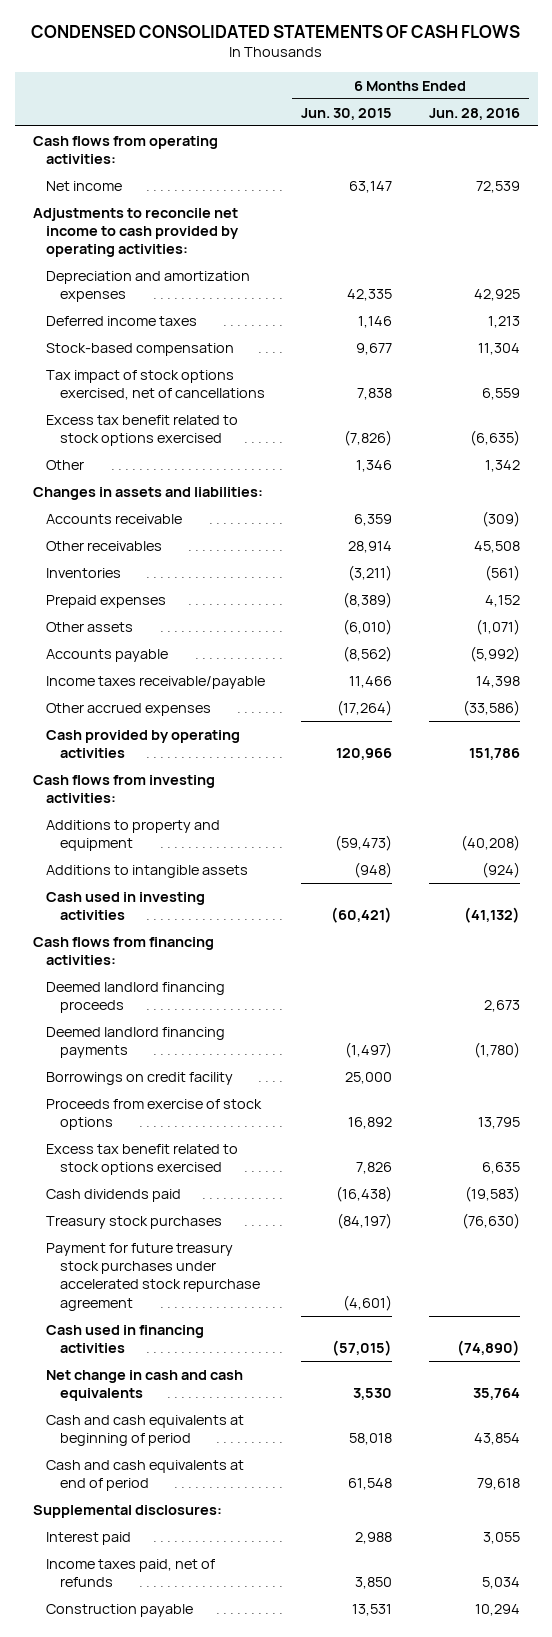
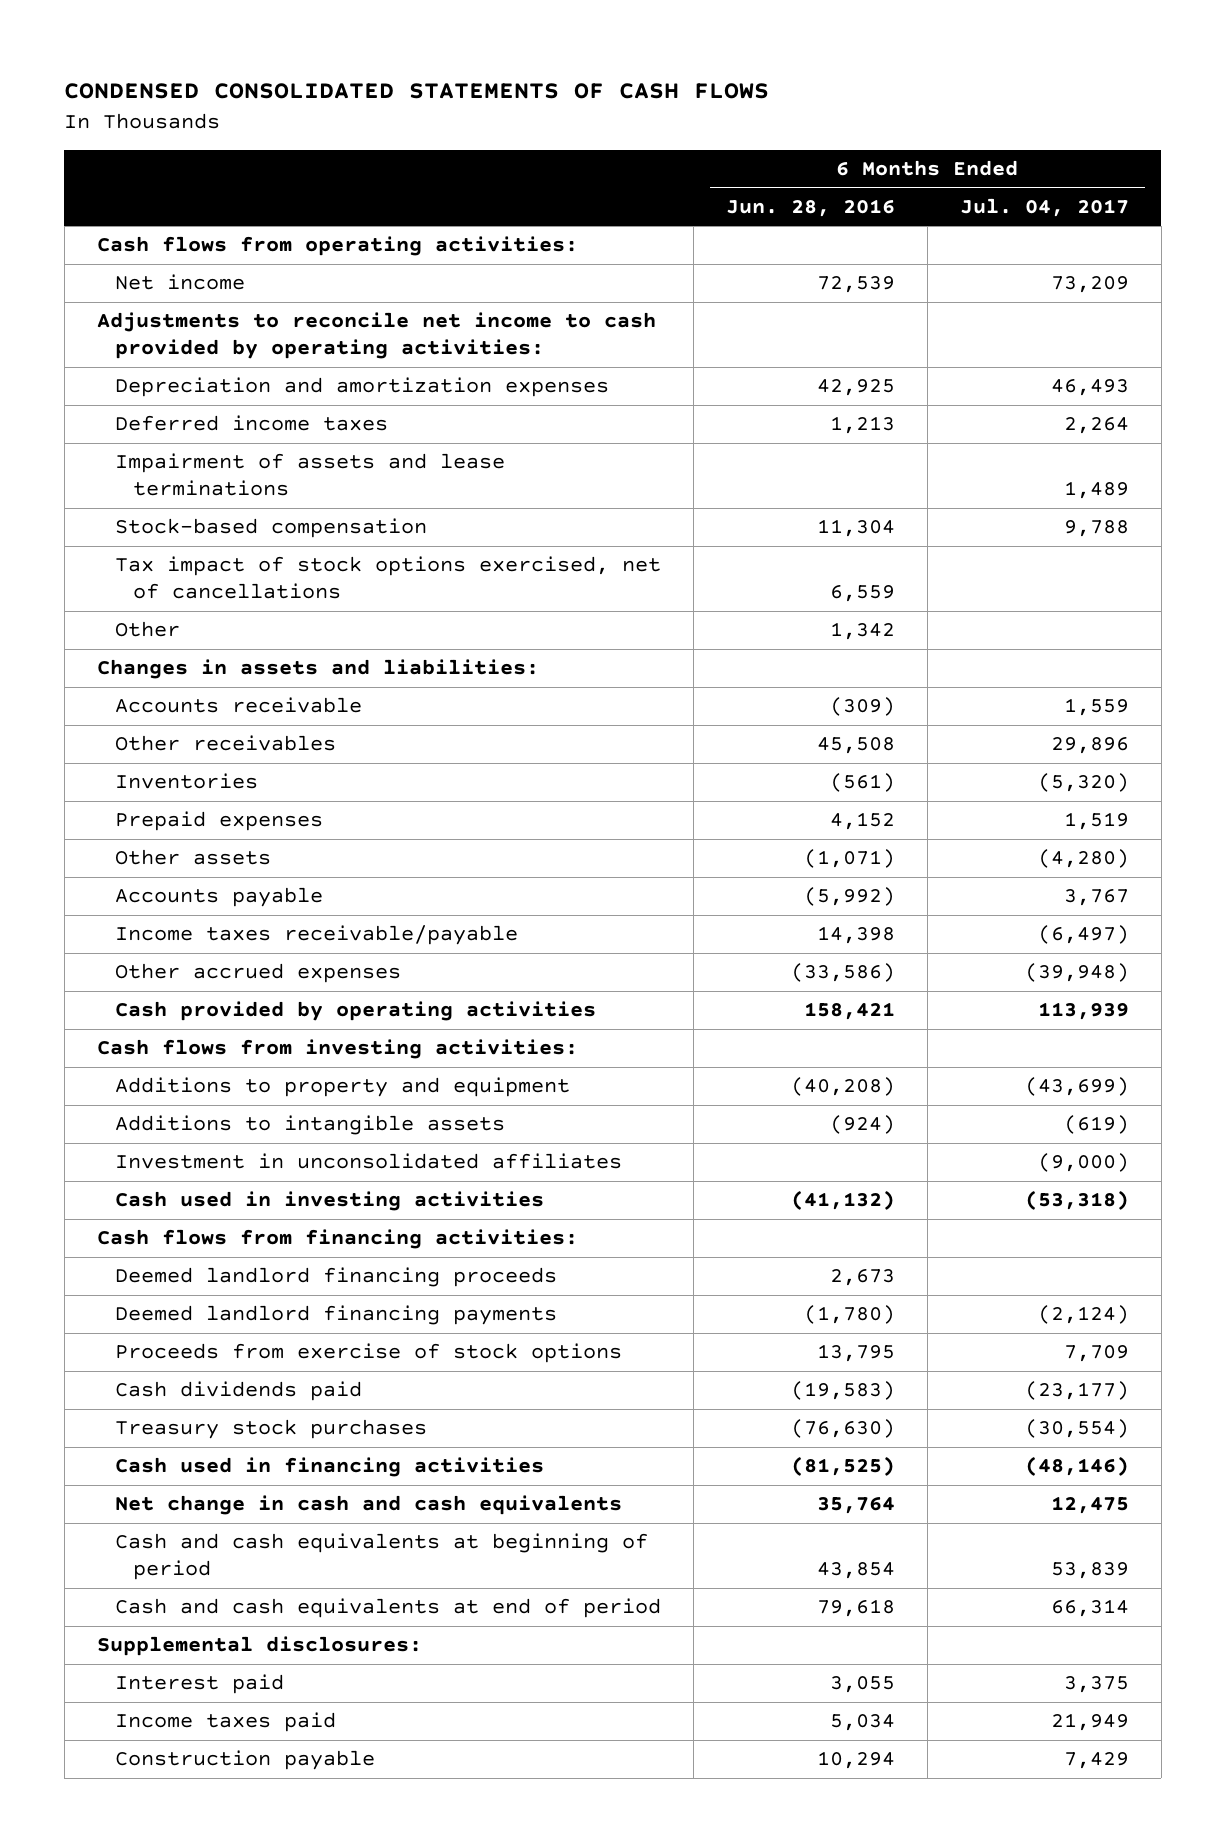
[301,107,393,120] Jun. 30, 2015 -> none
none -> [959,197,1129,217] Jul. 04, 2017
none -> [115,453,506,497] Impairment of assets and lease terminations
[46,414,239,447] Excess tax benefit related to stock options exercised -> none
[468,748,520,761] 151,786 -> [803,1002,895,1021] 158,421
none -> [115,1153,623,1170] Investment in unconsolidated affiliates
[46,1071,234,1085] Borrowings on credit facility -> none
[46,1143,239,1176] Excess tax benefit related to stock options exercised -> none
[46,1242,260,1311] Payment for future treasury stock purchases under accelerated stock repurchase agreement -> none
[456,1340,520,1357] (74,890) -> [790,1456,895,1477] (81,525)
[46,1558,216,1588] Income taxes paid, net of refunds -> [115,1712,337,1733] Income taxes paid

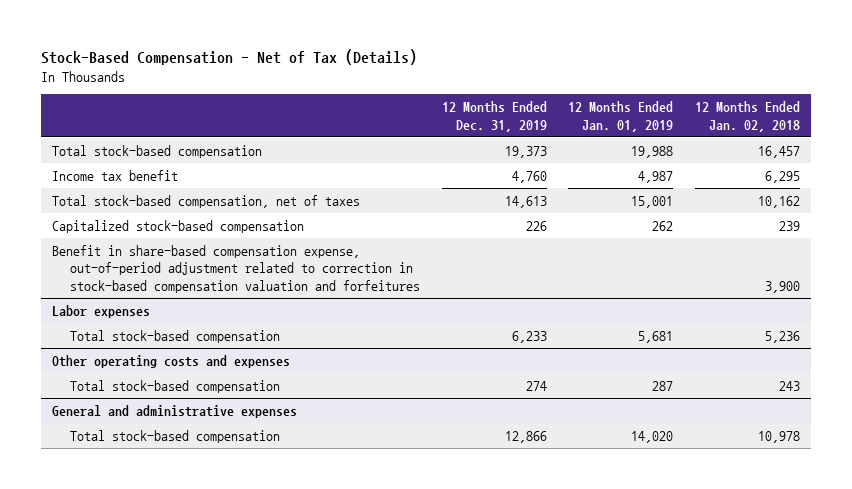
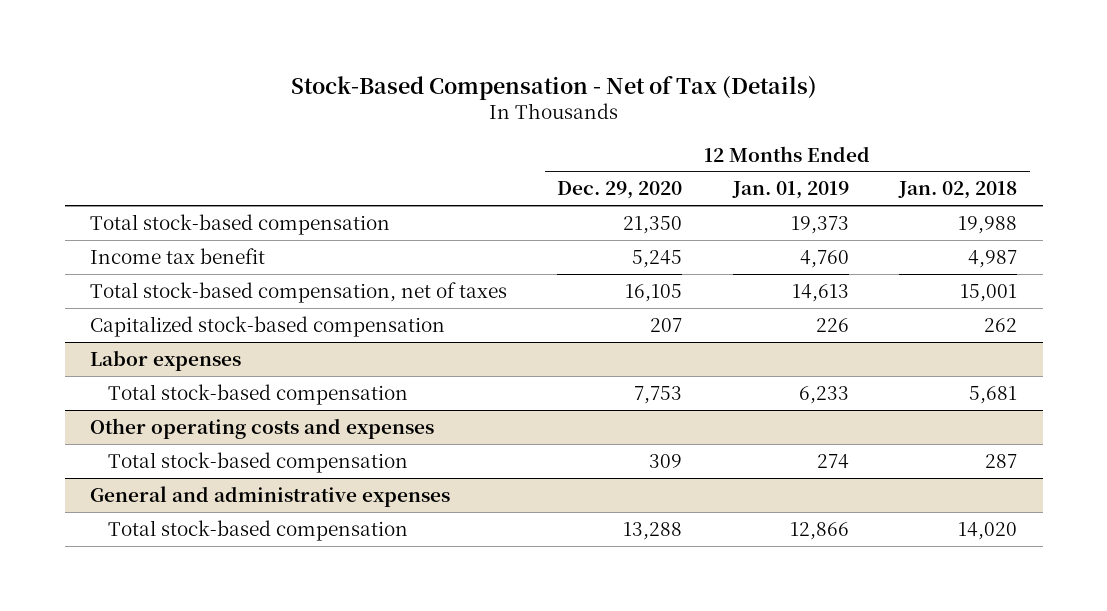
[441,101,547,132] 12 Months Ended Dec. 31, 2019 -> none
none -> [557,181,683,200] Dec. 29, 2020
[52,244,420,293] Benefit in share-based compensation expense, out-of-period adjustment related to correction in stock-based compensation valuation and forfeitures -> none
[631,145,674,158] 19,988 -> [790,215,849,234] 19,373
[758,145,801,158] 16,457 -> [958,215,1018,234] 19,988
[638,170,674,183] 4,987 -> [799,249,849,268] 4,760
[765,170,801,183] 6,295 -> [968,249,1018,268] 4,987
[631,195,674,208] 15,001 -> [791,283,849,302] 14,613
[758,195,801,208] 10,162 -> [960,283,1018,302] 15,001
[652,220,674,231] 262 -> [815,317,849,332] 226
[779,220,801,231] 239 -> [984,317,1018,332] 262
[638,330,674,343] 5,681 -> [798,385,849,404] 6,233
[765,330,801,343] 5,236 -> [969,385,1018,404] 5,681
[652,380,674,391] 287 -> [816,453,849,469] 274
[779,380,801,391] 243 -> [985,453,1018,468] 287
[631,430,674,443] 14,020 -> [789,521,849,540] 12,866
[758,430,801,443] 10,978 -> [958,521,1018,540] 14,020

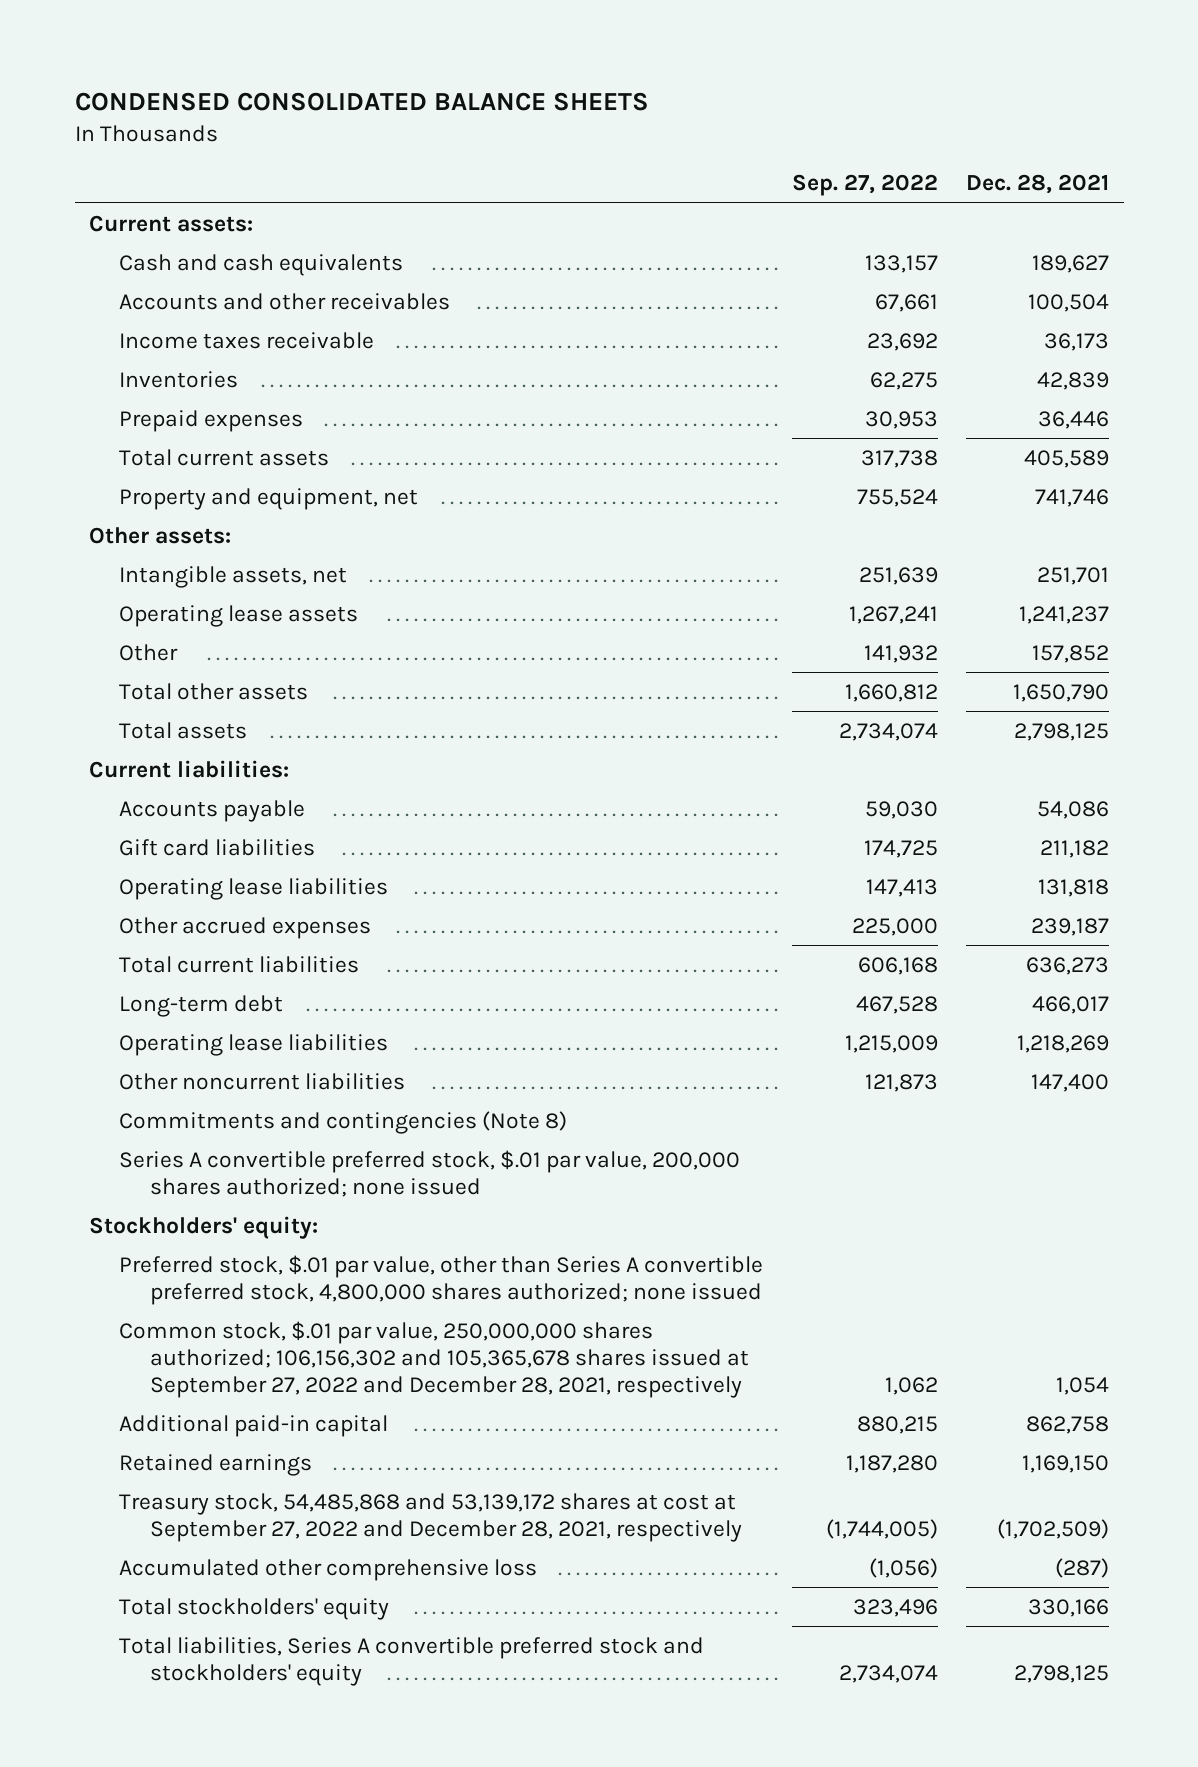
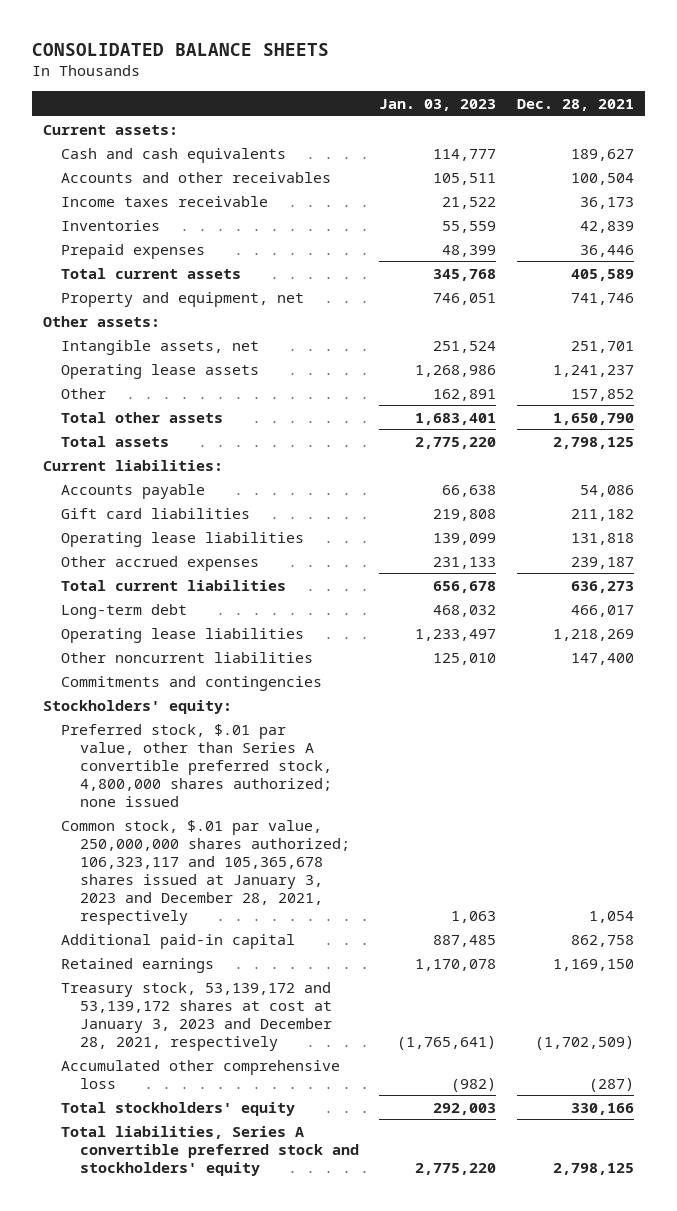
[74,92,649,112] CONDENSED CONSOLIDATED BALANCE SHEETS -> [32,42,330,56] CONSOLIDATED BALANCE SHEETS
[791,174,938,197] Sep. 27, 2022 -> none
none -> [379,98,497,111] Jan. 03, 2023
[119,1149,741,1197] Series A convertible preferred stock, $.01 par value, 200,000 shares authorized; none issued -> none
[119,1110,568,1134] Commitments and contingencies (Note 8) -> [61,675,323,691] Commitments and contingencies
[119,1320,749,1399] Common stock, $.01 par value, 250,000,000 shares authorized; 106,156,302 and 105,365,678 shares issued at September 27, 2022 and December 28, 2021, respectively -> [61,819,350,925] Common stock, $.01 par value, 250,000,000 shares authorized; 106,323,117 and 105,365,678 shares issued at January 3, 2023 and December 28, 2021, respectively
[119,1492,742,1542] Treasury stock, 54,485,868 and 53,139,172 shares at cost at September 27, 2022 and December 28, 2021, respectively -> [61,981,332,1051] Treasury stock, 53,139,172 and 53,139,172 shares at cost at January 3, 2023 and December 28, 2021, respectively

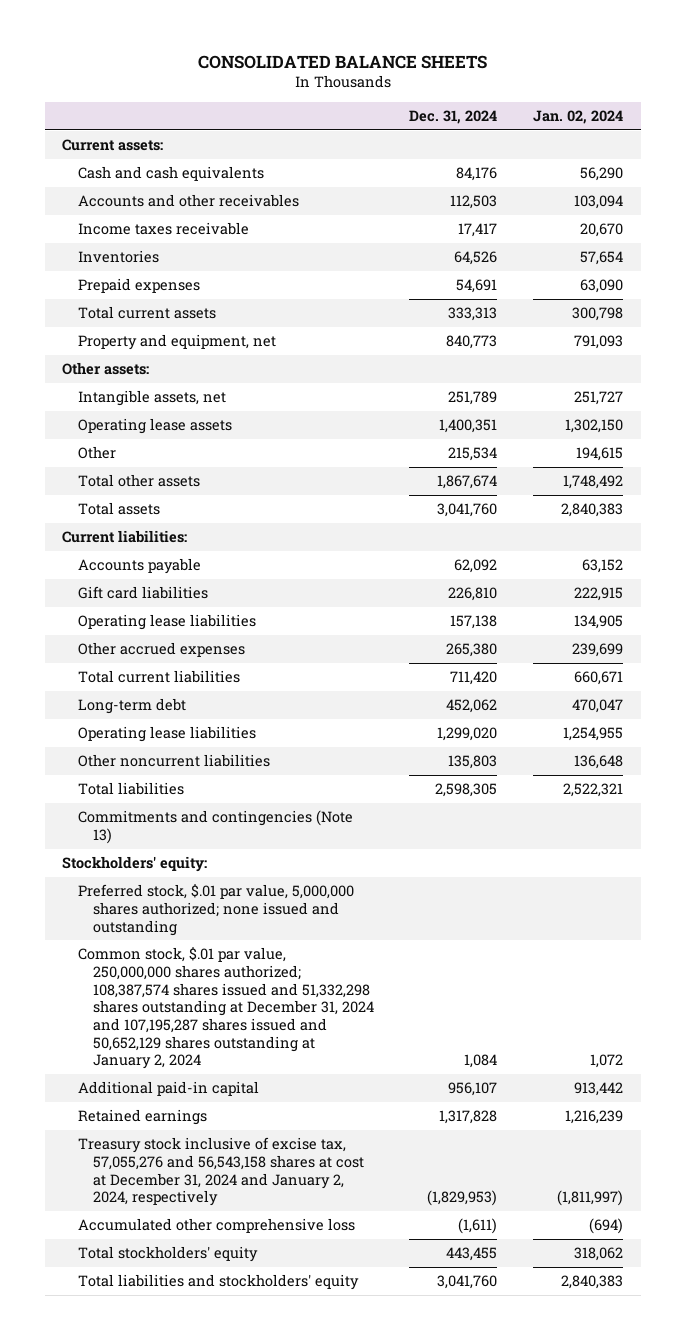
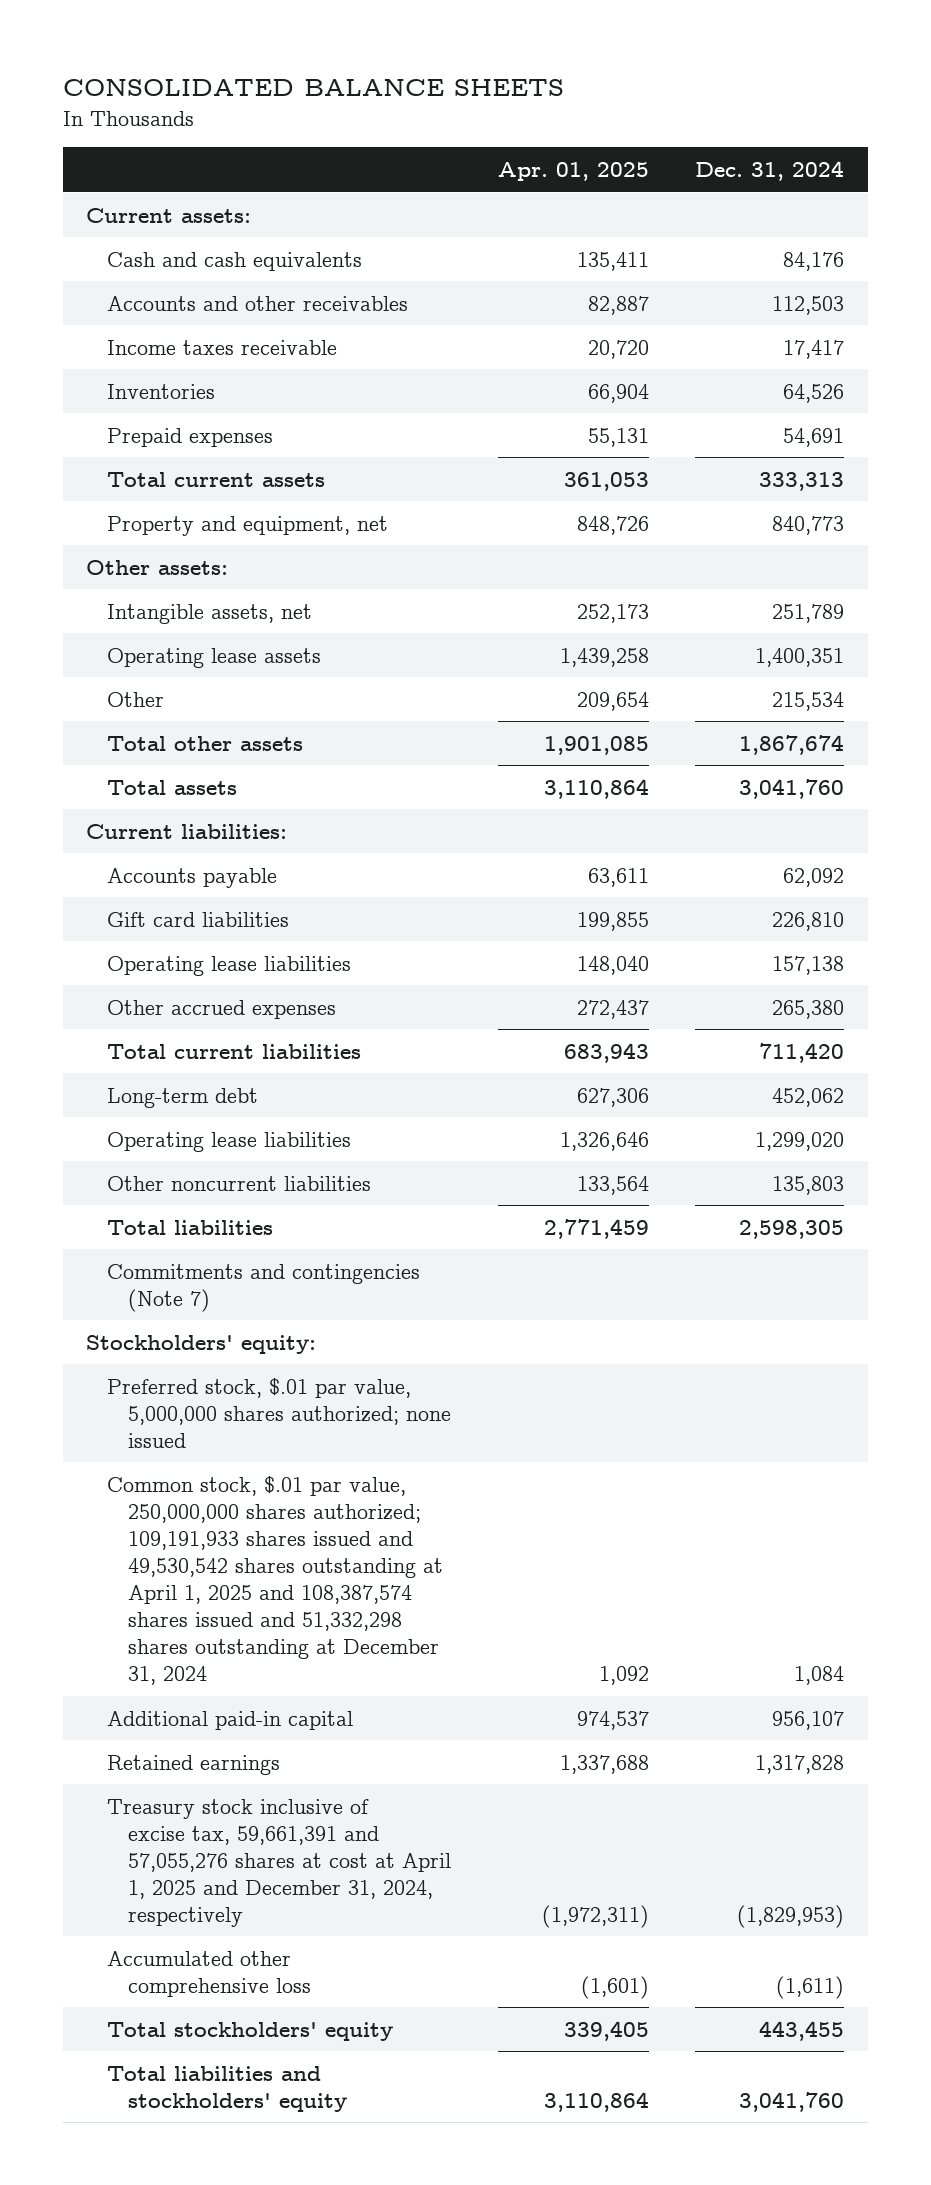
[532,110,623,125] Jan. 02, 2024 -> none
none -> [497,161,649,181] Apr. 01, 2025
[77,810,353,844] Commitments and contingencies (Note 13) -> [107,1263,421,1312] Commitments and contingencies (Note 7)
[77,884,354,936] Preferred stock, $.01 par value, 5,000,000 shares authorized; none issued and outstanding -> [107,1377,452,1448] Preferred stock, $.01 par value, 5,000,000 shares authorized; none issued
[77,947,374,1070] Common stock, $.01 par value, 250,000,000 shares authorized; 108,387,574 shares issued and 51,332,298 shares outstanding at December 31, 2024 and 107,195,287 shares issued and 50,652,129 shares outstanding at January 2, 2024 -> [107,1475,444,1686] Common stock, $.01 par value, 250,000,000 shares authorized; 109,191,933 shares issued and 49,530,542 shares outstanding at April 1, 2025 and 108,387,574 shares issued and 51,332,298 shares outstanding at December 31, 2024
[77,1137,364,1207] Treasury stock inclusive of excise tax, 57,055,276 and 56,543,158 shares at cost at December 31, 2024 and January 2, 2024, respectively -> [107,1798,452,1927] Treasury stock inclusive of excise tax, 59,661,391 and 57,055,276 shares at cost at April 1, 2025 and December 31, 2024, respectively

